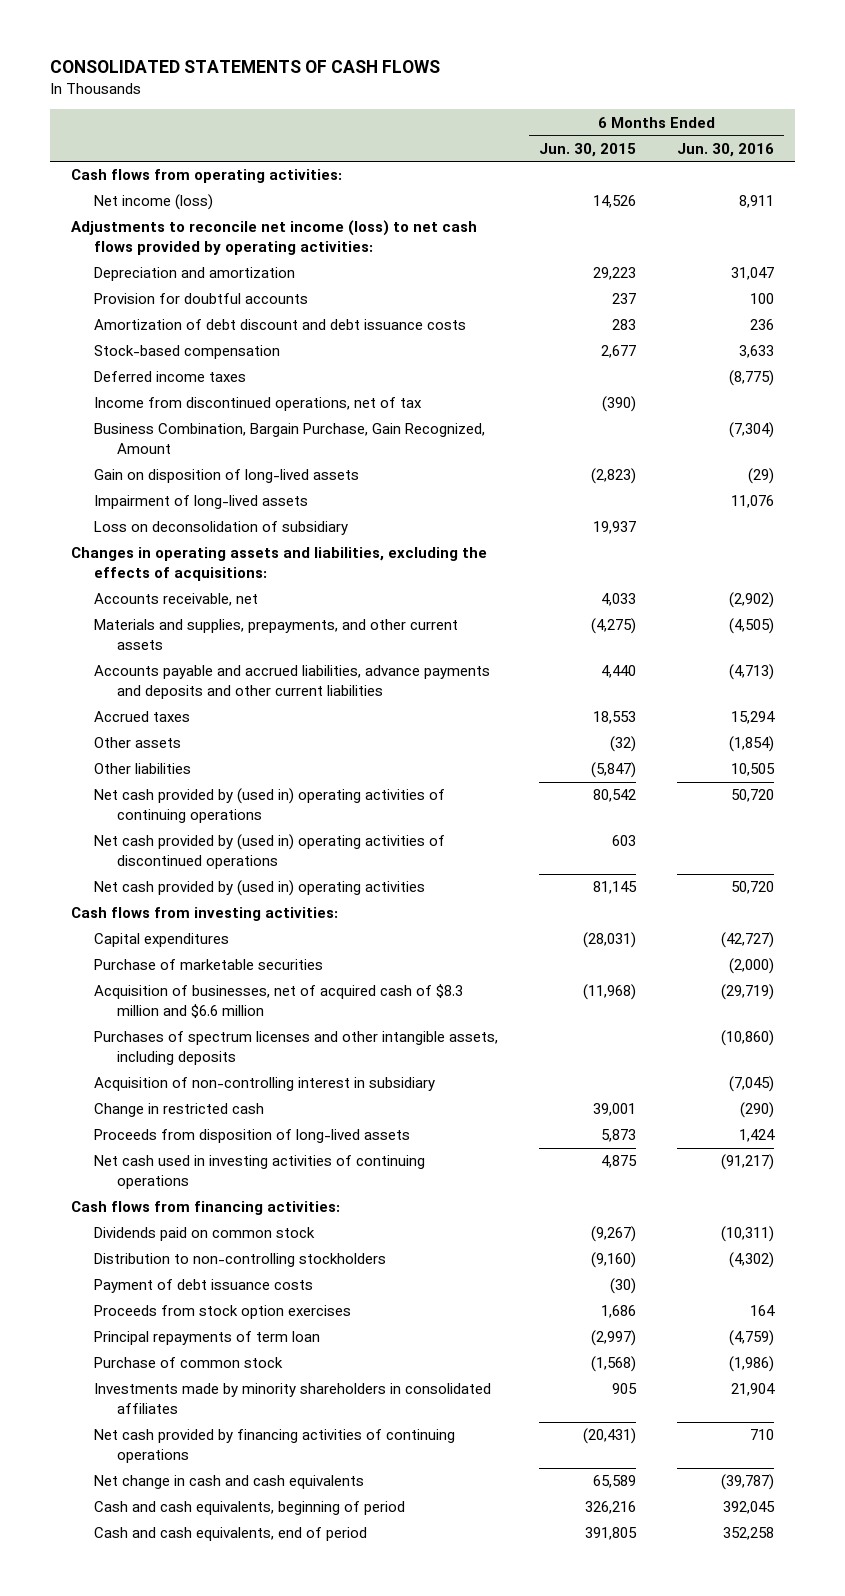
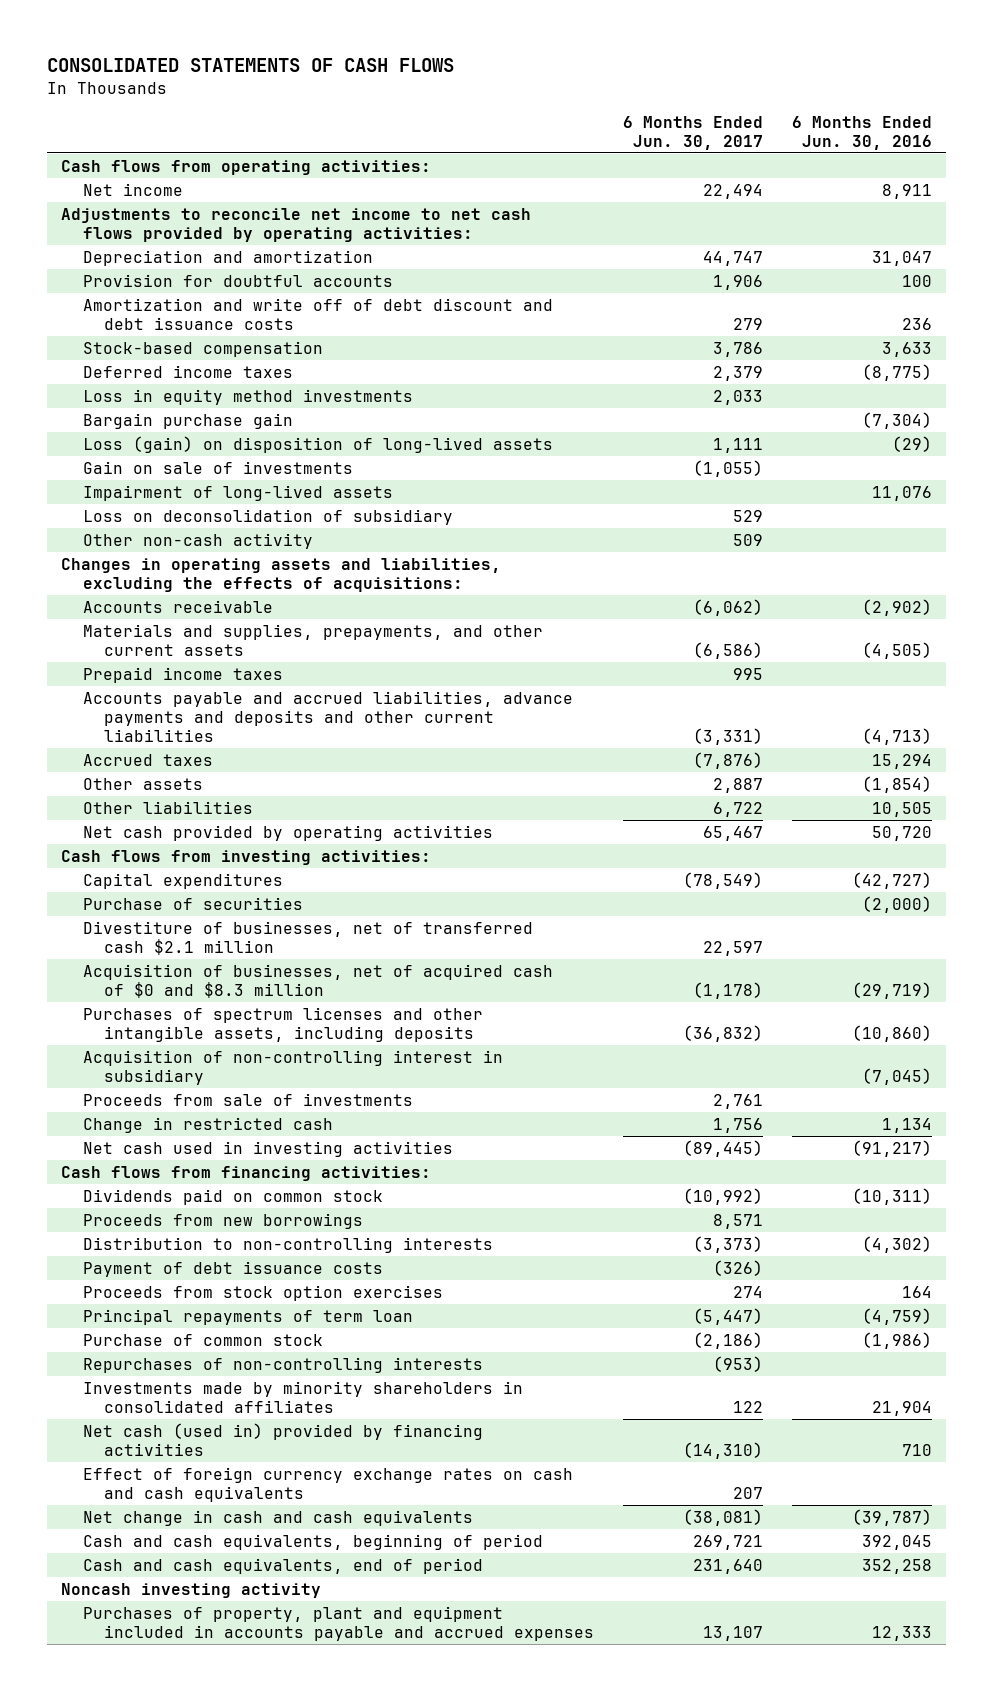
[539,142,637,157] Jun. 30, 2015 -> none
none -> [622,115,763,150] 6 Months Ended Jun. 30, 2017
[93,194,213,211] Net income (loss) -> [82,182,183,196] Net income
[70,220,477,256] Adjustments to reconcile net income (loss) to net cash flows provided by operating activities: -> [61,207,532,242] Adjustments to reconcile net income to net cash flows provided by operating activities:
[93,319,466,331] Amortization of debt discount and debt issuance costs -> [82,297,553,330] Amortization and write off of debt discount and debt issuance costs
[93,397,422,412] Income from discontinued operations, net of tax -> none
none -> [82,388,413,405] Loss in equity method investments
[93,423,485,455] Business Combination, Bargain Purchase, Gain Recognized, Amount -> [82,412,293,429] Bargain purchase gain
[93,469,359,484] Gain on disposition of long-lived assets -> [82,435,553,453] Loss (gain) on disposition of long-lived assets
none -> [82,460,353,474] Gain on sale of investments
none -> [82,532,313,549] Other non-cash activity
[93,593,258,607] Accounts receivable, net -> [82,599,273,613] Accounts receivable
none -> [82,666,283,683] Prepaid income taxes
[93,788,445,824] Net cash provided by (used in) operating activities of continuing operations -> none
[93,834,445,870] Net cash provided by (used in) operating activities of discontinued operations -> none
[93,880,425,897] Net cash provided by (used in) operating activities -> [82,824,493,841] Net cash provided by operating activities
[93,959,323,971] Purchase of marketable securities -> [82,896,303,910] Purchase of securities
none -> [82,920,533,955] Divestiture of businesses, net of transferred cash $2.1 million
[93,984,463,1019] Acquisition of businesses, net of acquired cash of $8.3 million and $6.6 million -> [82,963,553,998] Acquisition of businesses, net of acquired cash of $0 and $8.3 million
[93,1129,410,1144] Proceeds from disposition of long-lived assets -> none
none -> [82,1092,413,1106] Proceeds from sale of investments
[740,1102,775,1119] (290) -> [881,1117,932,1133] 1,134
[93,1155,425,1190] Net cash used in investing activities of continuing operations -> [82,1140,453,1157] Net cash used in investing activities
none -> [82,1212,363,1229] Proceeds from new borrowings
[93,1253,386,1268] Distribution to non-controlling stockholders -> [82,1236,493,1253] Distribution to non-controlling interests
none -> [82,1356,483,1373] Repurchases of non-controlling interests
[93,1429,455,1464] Net cash provided by financing activities of continuing operations -> [82,1422,483,1456] Net cash (used in) provided by financing activities
none -> [82,1466,573,1502] Effect of foreign currency exchange rates on cash and cash equivalents
none -> [61,1582,322,1598] Noncash investing activity
none -> [82,1605,595,1641] Purchases of property, plant and equipment included in accounts payable and accrued expenses

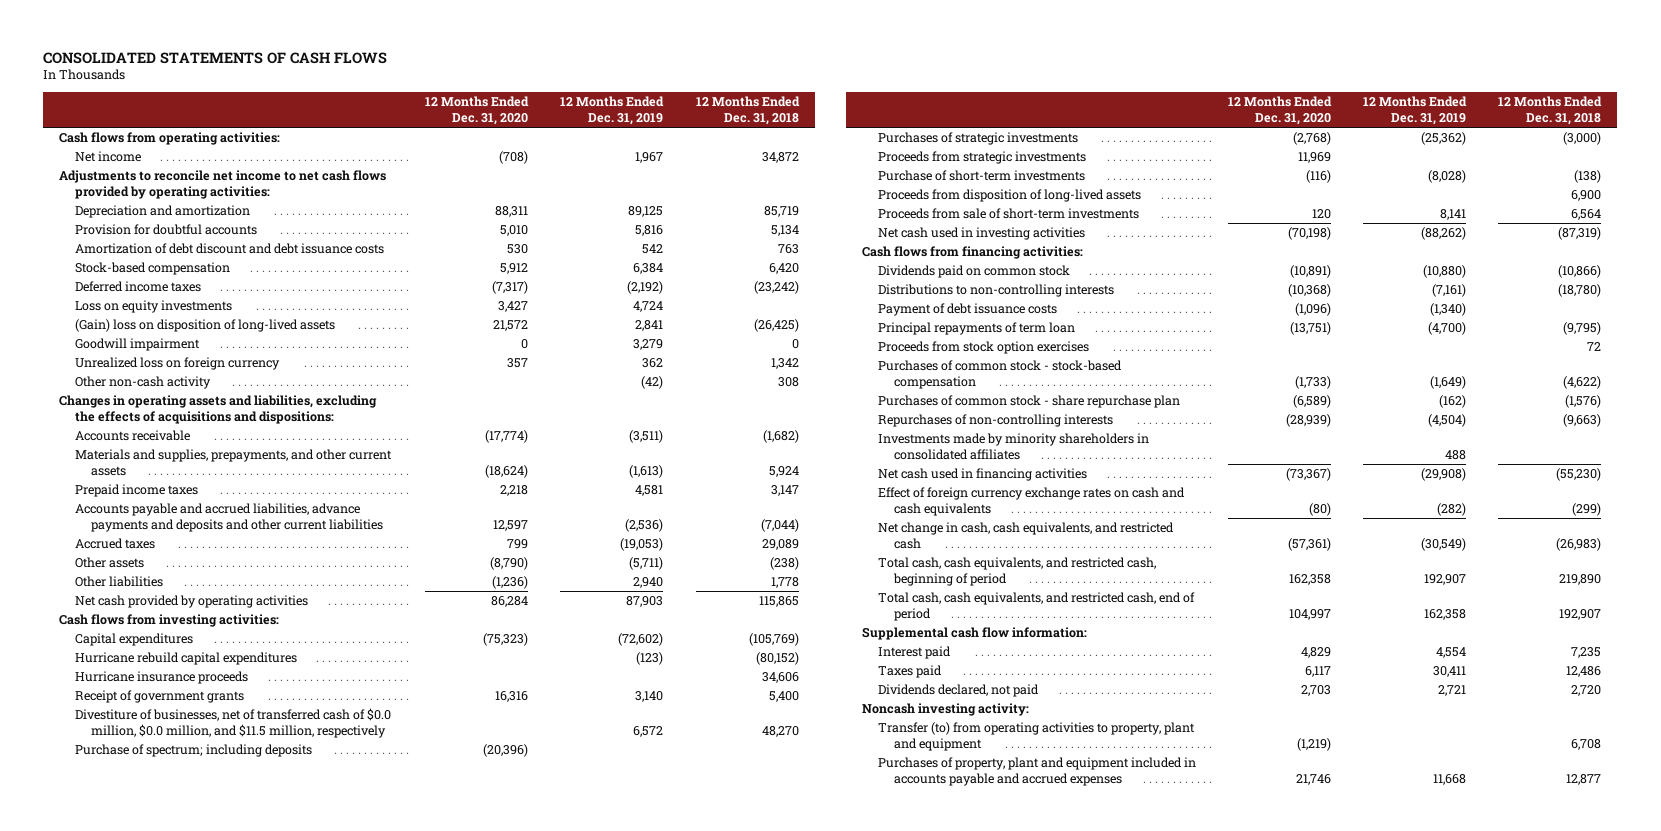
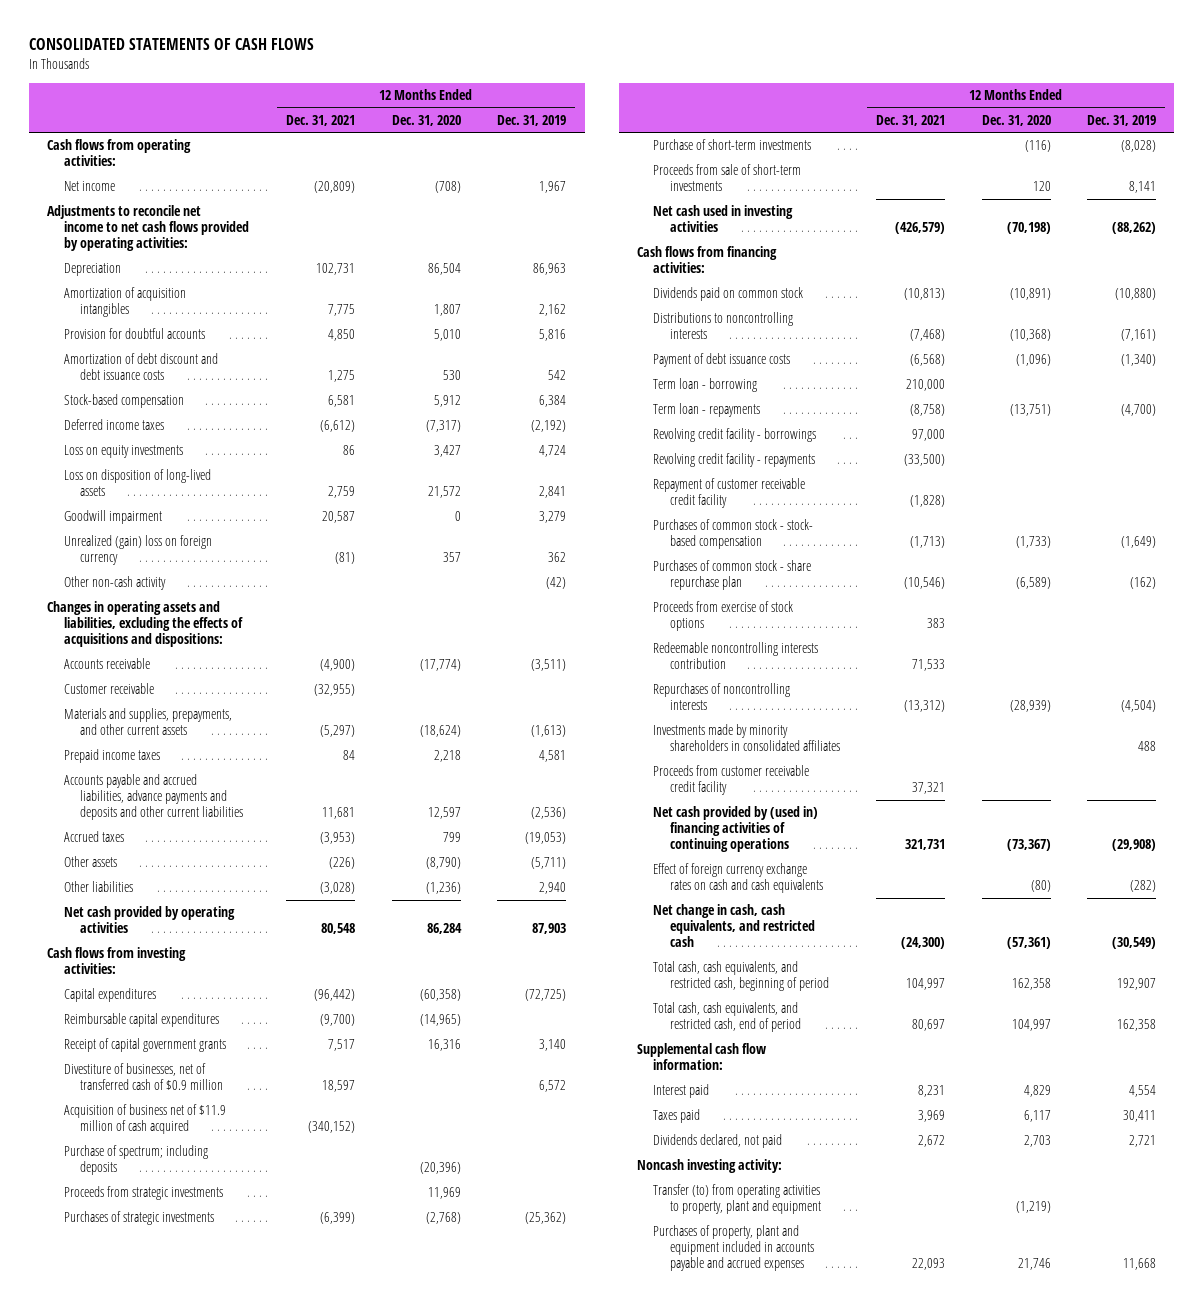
[695,96,800,125] 12 Months Ended Dec. 31, 2018 -> none
none -> [286,114,356,126] Dec. 31, 2021
[75,205,251,219] Depreciation and amortization -> none
none -> [63,263,121,277] Depreciation
none -> [63,287,186,318] Amortization of acquisition intangibles
[75,319,336,333] (Gain) loss on disposition of long-lived assets -> [63,469,211,497] Loss on disposition of long-lived assets
[75,357,281,371] Unrealized loss on foreign currency -> [63,535,212,566] Unrealized (gain) loss on foreign currency
none -> [63,683,154,695] Customer receivable
[75,652,298,666] Hurricane rebuild capital expenditures -> none
[75,671,249,685] Hurricane insurance proceeds -> none
[483,633,529,647] (75,323) -> [419,989,461,1002] (60,358)
[618,633,664,647] (72,602) -> [525,989,567,1002] (72,725)
none -> [63,1013,219,1028] Reimbursable capital expenditures
[75,690,245,704] Receipt of government grants -> [63,1038,226,1053] Receipt of capital government grants
[75,708,392,738] Divestiture of businesses, net of transferred cash of $0.0 million, $0.0 million, and $11.5 million, respectively -> [63,1063,223,1091] Divestiture of businesses, net of transferred cash of $0.9 million
none -> [63,1104,226,1135] Acquisition of business net of $11.9 million of cash acquired
[877,132,1078,146] Purchases of strategic investments -> [63,1211,214,1226] Purchases of strategic investments
[877,189,1141,203] Proceeds from disposition of long-lived assets -> none
[877,284,1114,298] Distributions to non-controlling interests -> [653,312,794,340] Distributions to noncontrolling interests
[877,341,1089,355] Proceeds from stock option exercises -> none
none -> [653,378,758,393] Term loan - borrowing
[877,322,1075,336] Principal repayments of term loan -> [653,403,761,418] Term loan - repayments
none -> [653,428,817,443] Revolving credit facility - borrowings
none -> [653,453,816,468] Revolving credit facility - repayments
none -> [653,478,806,509] Repayment of customer receivable credit facility
[877,360,1122,389] Purchases of common stock - stock-based compensation -> [653,519,814,550] Purchases of common stock - stock- based compensation
none -> [653,601,794,632] Proceeds from exercise of stock options
none -> [653,642,819,670] Redeemable noncontrolling interests contribution
[877,414,1113,428] Repurchases of non-controlling interests -> [653,683,791,711] Repurchases of noncontrolling interests
none -> [653,765,810,796] Proceeds from customer receivable credit facility
[877,468,1087,482] Net cash used in financing activities -> [653,806,819,853] Net cash provided by (used in) financing activities of continuing operations

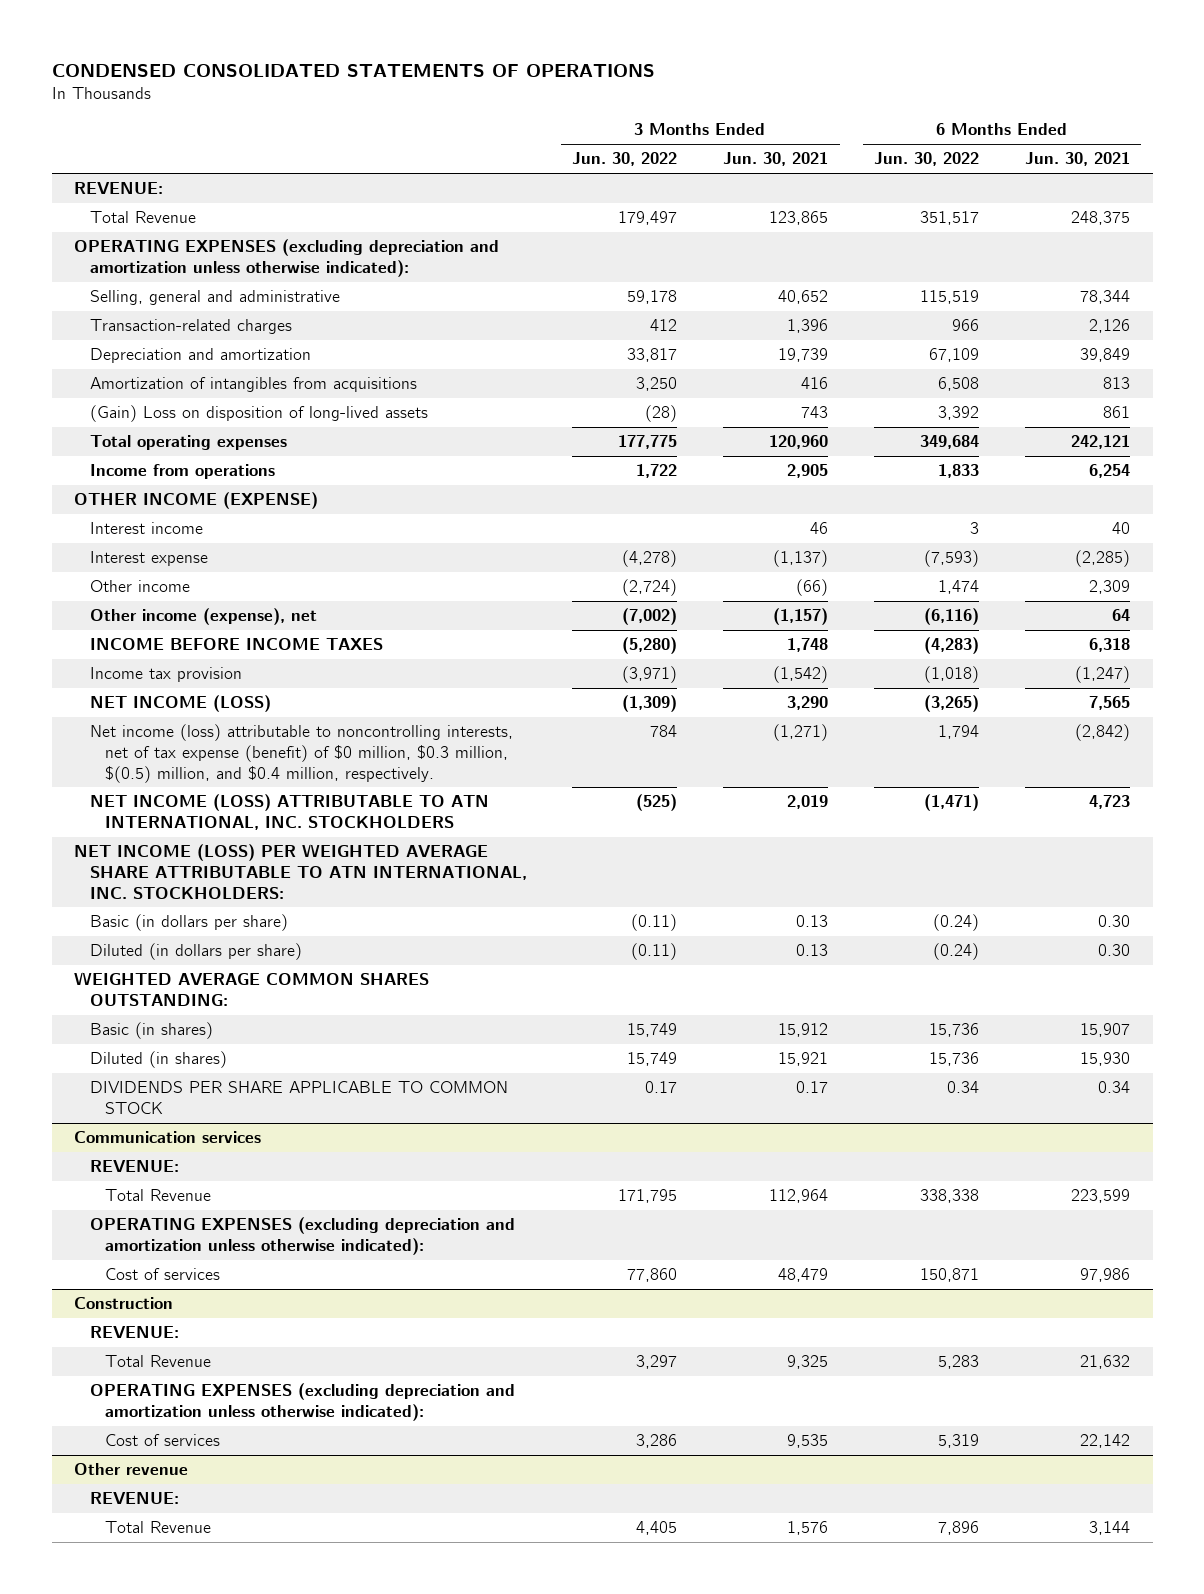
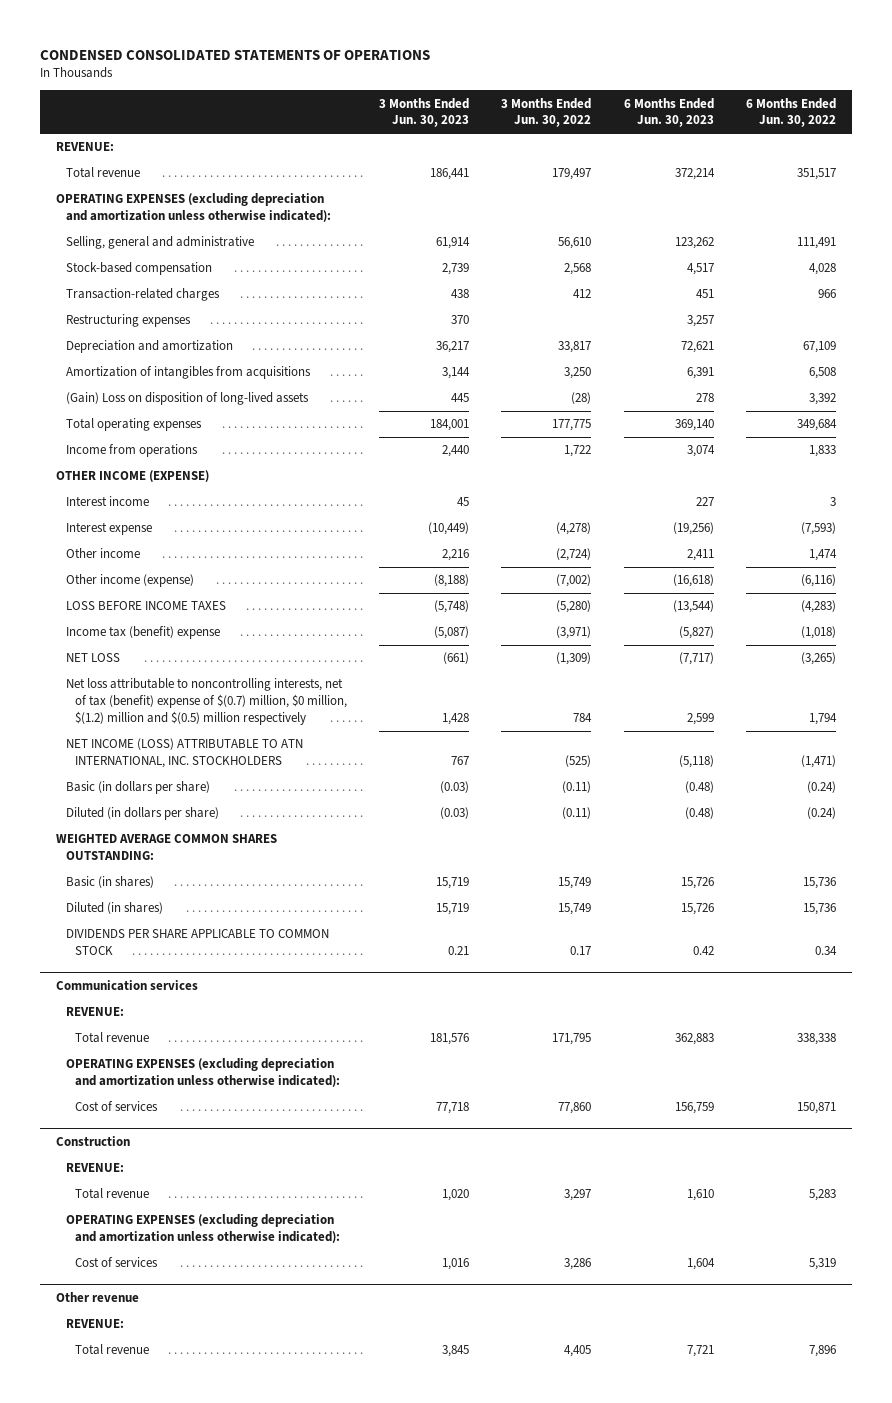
[723,152,829,167] Jun. 30, 2021 -> none
[1024,152,1130,167] Jun. 30, 2021 -> none
none -> [379,97,470,128] 3 Months Ended Jun. 30, 2023
none -> [623,97,714,128] 6 Months Ended Jun. 30, 2023
[89,211,196,224] Total Revenue -> [65,167,140,179] Total revenue
[627,290,678,305] 59,178 -> [558,237,592,250] 56,610
[919,290,979,305] 115,519 -> [797,237,837,250] 111,491
none -> [65,262,212,276] Stock-based compensation
none -> [65,314,191,328] Restructuring expenses
[89,608,317,626] Other income (expense), net -> [65,574,194,588] Other income (expense)
[89,638,383,651] INCOME BEFORE INCOME TAXES -> [65,601,226,611] LOSS BEFORE INCOME TAXES
[89,667,242,683] Income tax provision -> [65,626,220,640] Income tax (benefit) expense
[89,695,271,713] NET INCOME (LOSS) -> [65,653,120,663] NET LOSS
[89,724,513,783] Net income (loss) attributable to noncontrolling interests, net of tax expense (benefit) of $0 million, $0.3 million, $(0.5) million, and $0.4 million, respectively. -> [65,678,347,725] Net loss attributable to noncontrolling interests, net of tax (benefit) expense of $(0.7) million, $0 million, $(1.2) million and $(0.5) million respectively
[74,844,527,899] NET INCOME (LOSS) PER WEIGHTED AVERAGE SHARE ATTRIBUTABLE TO ATN INTERNATIONAL, INC. STOCKHOLDERS: -> none
[104,1189,211,1202] Total Revenue -> [74,1032,149,1044] Total revenue
[104,1355,211,1368] Total Revenue -> [74,1188,149,1200] Total revenue
[104,1521,211,1534] Total Revenue -> [74,1344,149,1356] Total revenue

